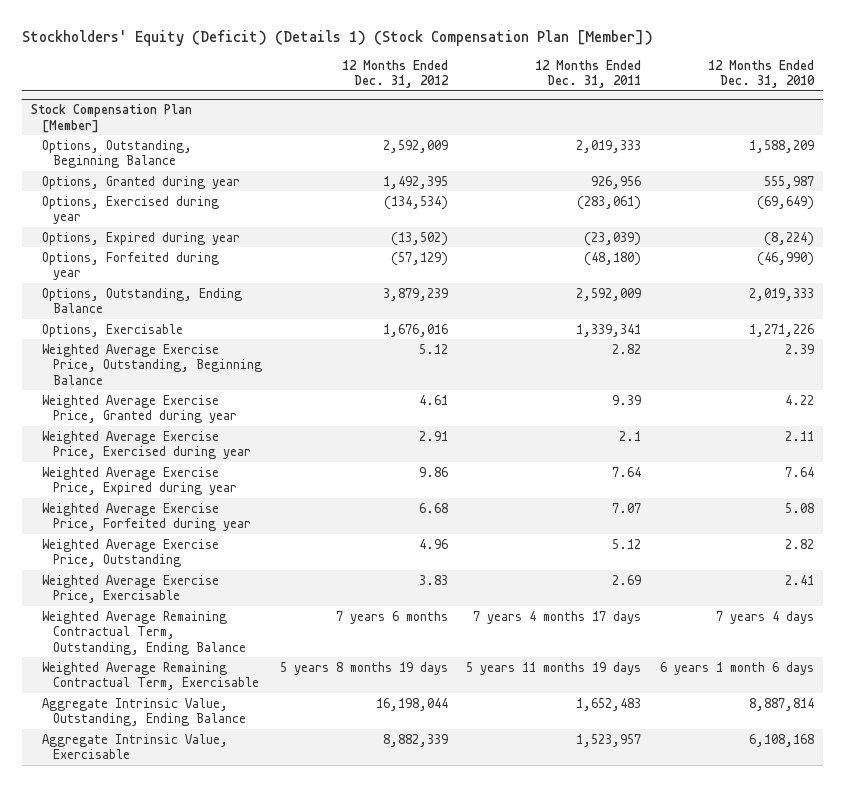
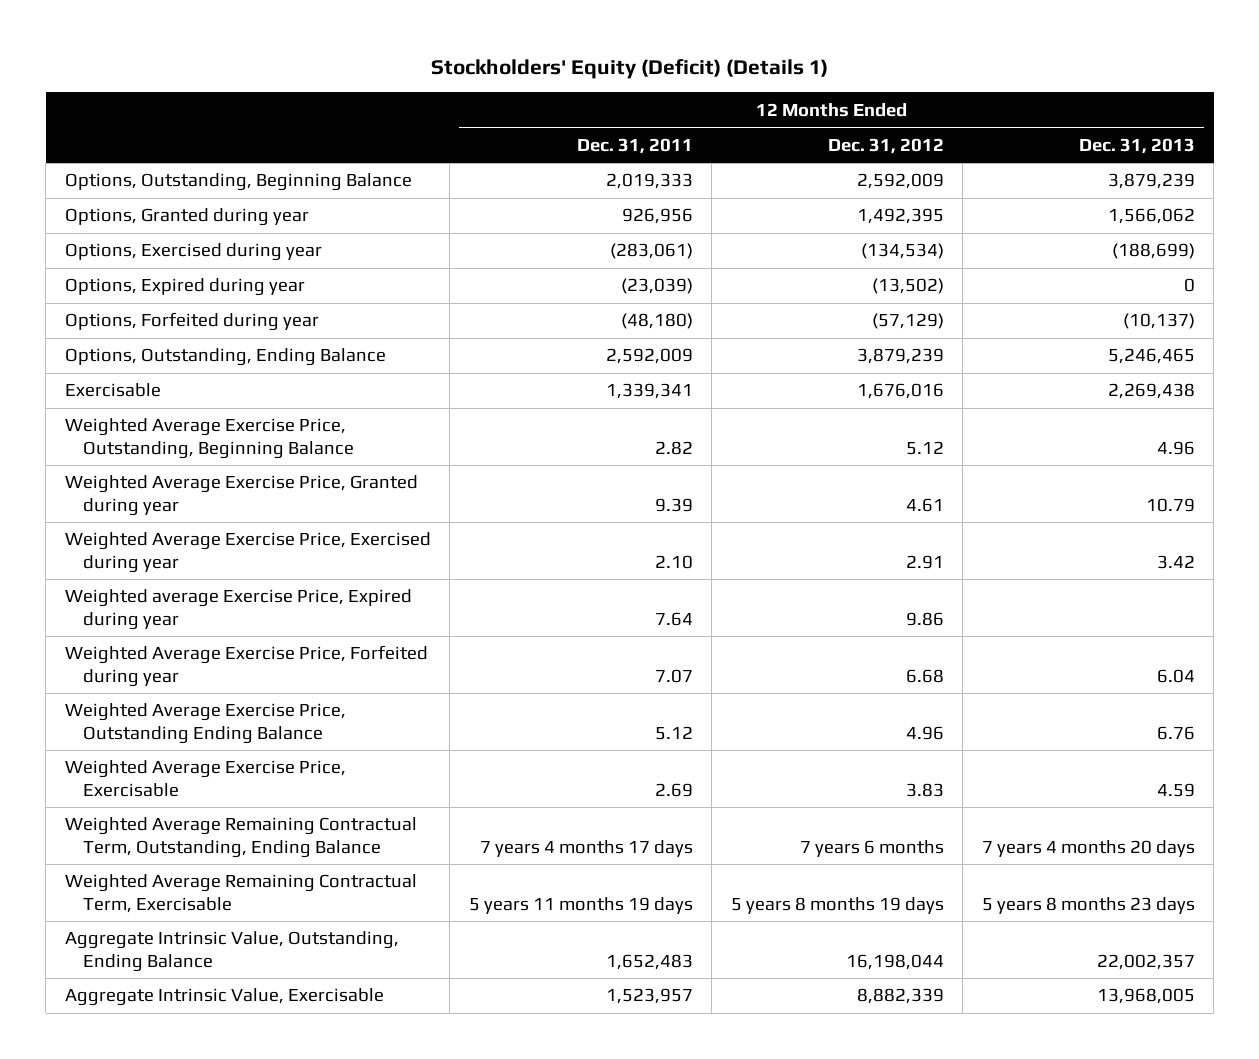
[22,30,654,47] Stockholders' Equity (Deficit) (Details 1) (Stock Compensation Plan [Member]) -> [430,59,828,80] Stockholders' Equity (Deficit) (Details 1)
[707,59,815,89] 12 Months Ended Dec. 31, 2010 -> none
none -> [1078,137,1195,154] Dec. 31, 2013
[31,104,193,133] Stock Compensation Plan [Member] -> none
[41,323,183,337] Options, Exercisable -> [64,383,161,398] Exercisable
[619,430,642,441] 2.1 -> [654,554,693,569] 2.10
[41,466,237,496] Weighted Average Exercise Price, Expired during year -> [64,589,412,630] Weighted average Exercise Price, Expired during year
[41,538,219,568] Weighted Average Exercise Price, Outstanding -> [64,703,346,744] Weighted Average Exercise Price, Outstanding Ending Balance

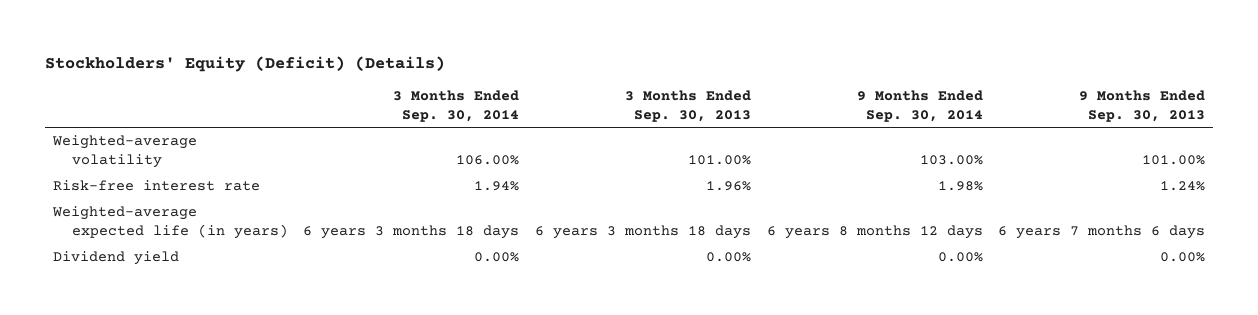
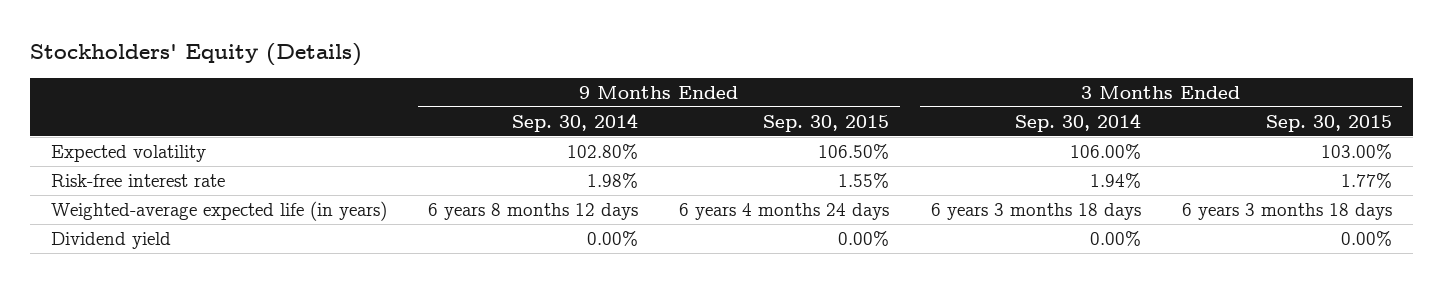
[45,56,446,73] Stockholders' Equity (Deficit) (Details) -> [29,43,362,67] Stockholders' Equity (Details)
[624,90,751,122] 3 Months Ended Sep. 30, 2013 -> none
[1079,90,1206,122] 9 Months Ended Sep. 30, 2013 -> none
none -> [763,114,890,132] Sep. 30, 2015
none -> [1265,114,1392,132] Sep. 30, 2015
[51,135,197,168] Weighted-average volatility -> [50,144,206,162] Expected volatility
[919,154,983,165] 103.00% -> [566,143,638,159] 102.80%

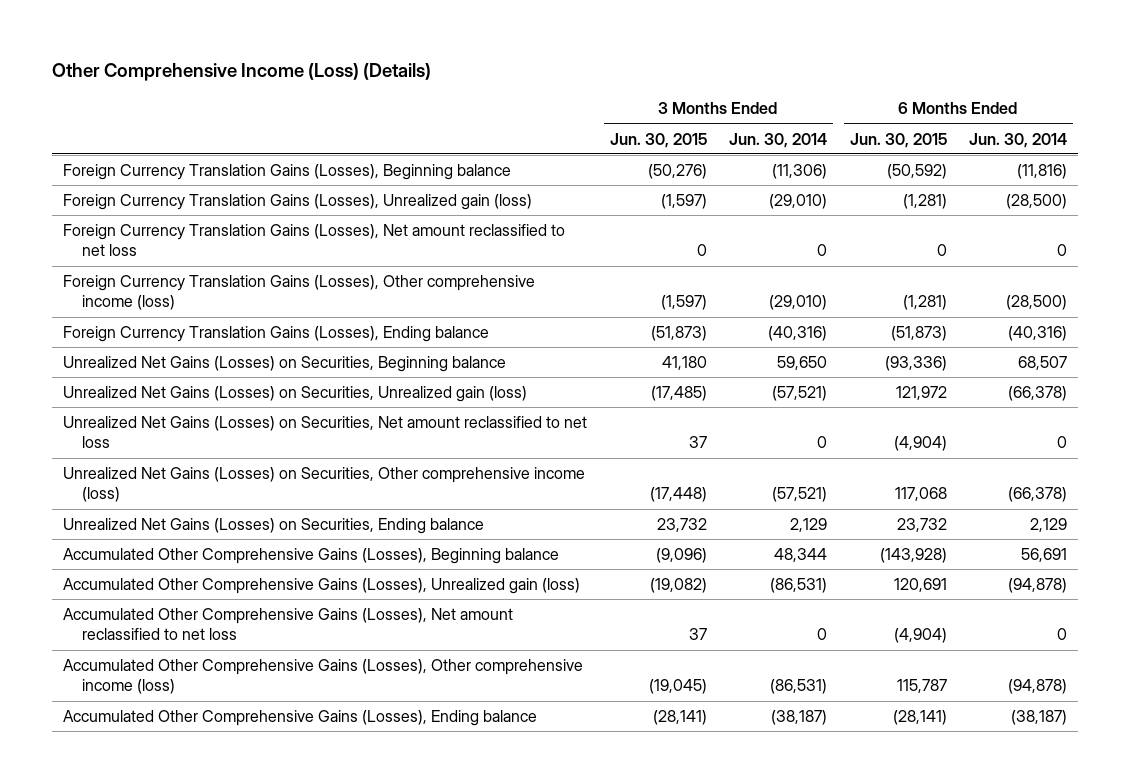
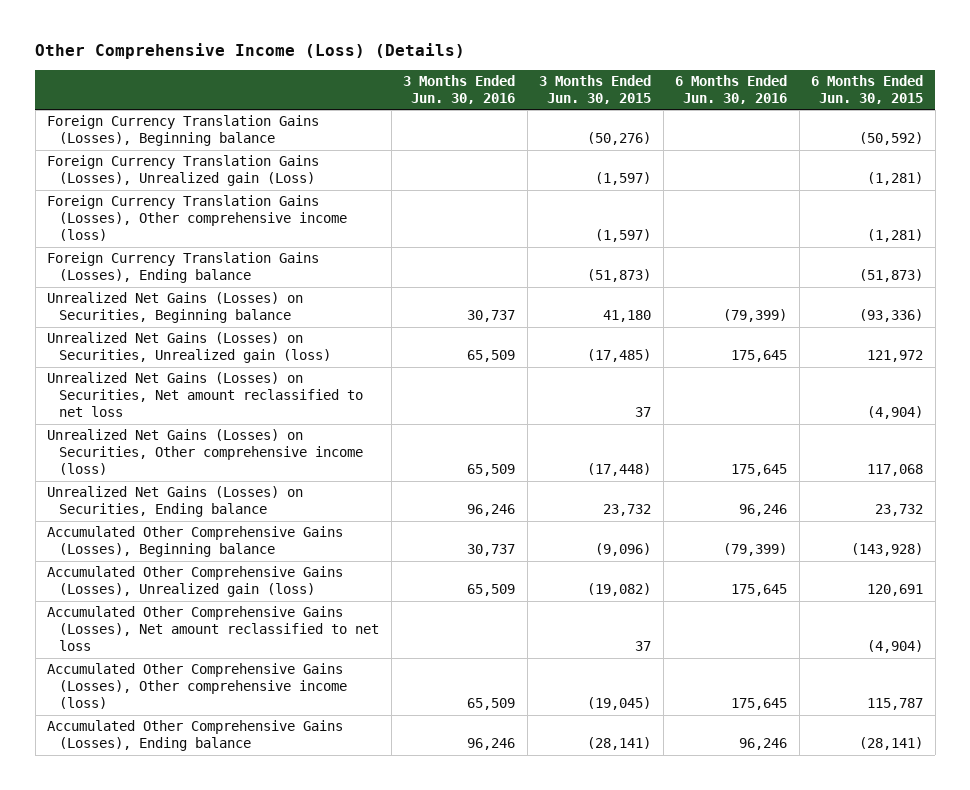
[729,132,828,148] Jun. 30, 2014 -> none
[968,132,1067,148] Jun. 30, 2014 -> none
none -> [403,75,516,104] 3 Months Ended Jun. 30, 2016
none -> [675,75,788,104] 6 Months Ended Jun. 30, 2016
[63,224,566,257] Foreign Currency Translation Gains (Losses), Net amount reclassified to net loss -> none
[63,194,533,211] Foreign Currency Translation Gains (Losses), Unrealized gain (loss) -> [47,155,320,187] Foreign Currency Translation Gains (Losses), Unrealized gain (Loss)

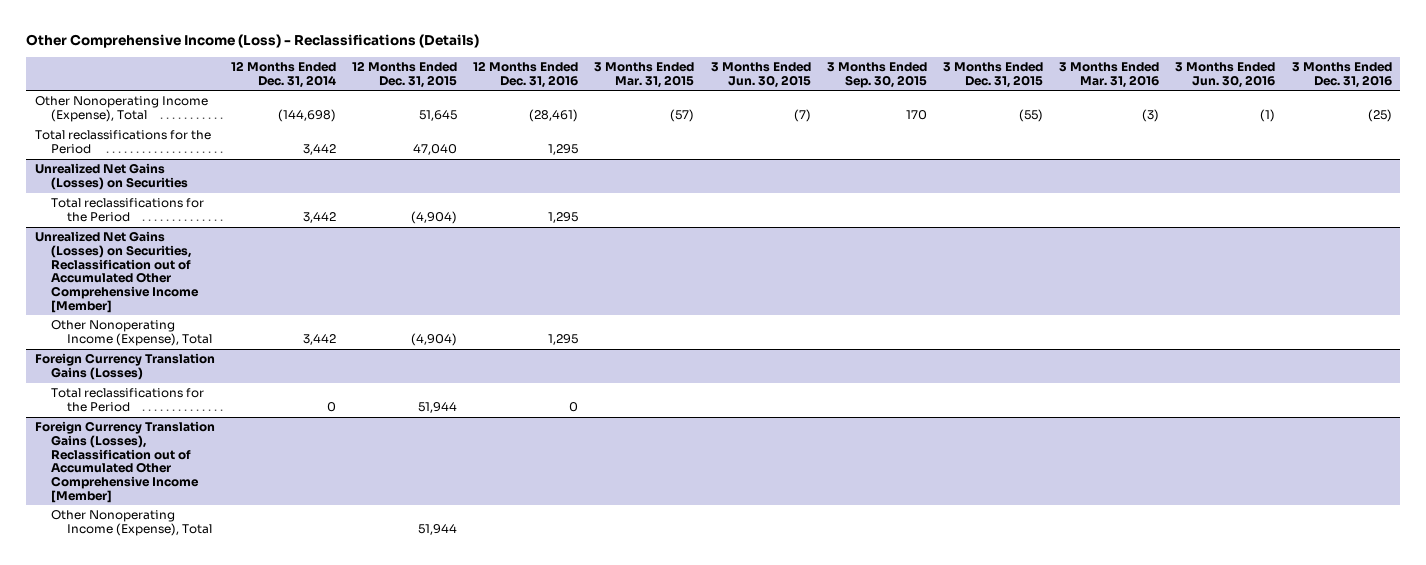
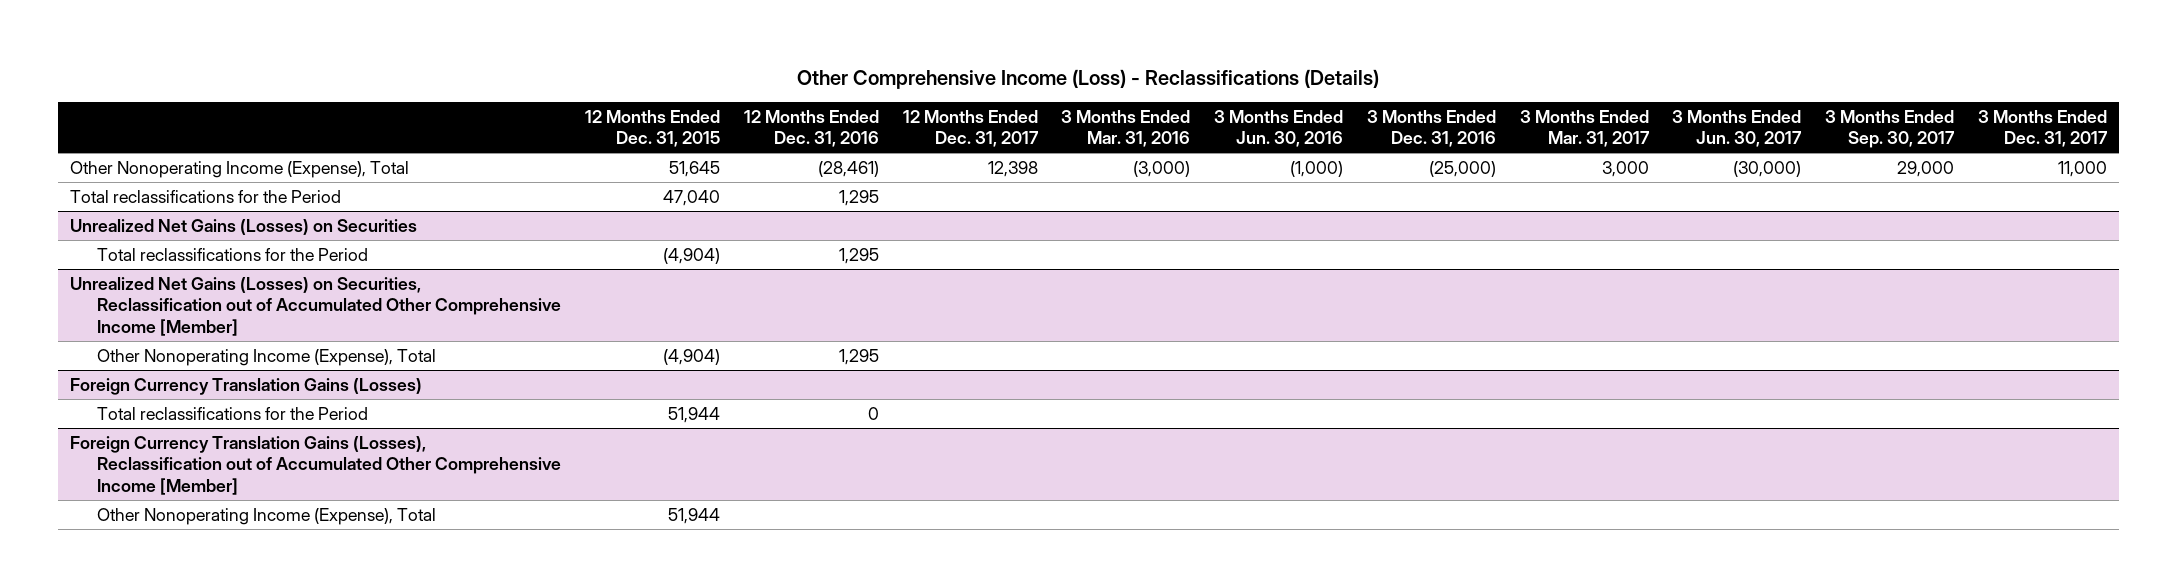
[230,61,336,88] 12 Months Ended Dec. 31, 2014 -> none
[594,62,695,88] 3 Months Ended Mar. 31, 2015 -> none
[710,62,811,88] 3 Months Ended Jun. 30, 2015 -> none
[826,62,927,88] 3 Months Ended Sep. 30, 2015 -> none
[943,62,1044,88] 3 Months Ended Dec. 31, 2015 -> none
none -> [902,109,1039,148] 12 Months Ended Dec. 31, 2017
none -> [1519,109,1650,148] 3 Months Ended Mar. 31, 2017
none -> [1672,109,1803,148] 3 Months Ended Jun. 30, 2017
none -> [1825,109,1956,149] 3 Months Ended Sep. 30, 2017
none -> [1977,109,2108,148] 3 Months Ended Dec. 31, 2017
[1142,109,1160,123] (3) -> [1133,160,1191,177] (3,000)
[1260,109,1276,123] (1) -> [1290,160,1344,177] (1,000)
[1367,109,1392,123] (25) -> [1428,160,1496,177] (25,000)

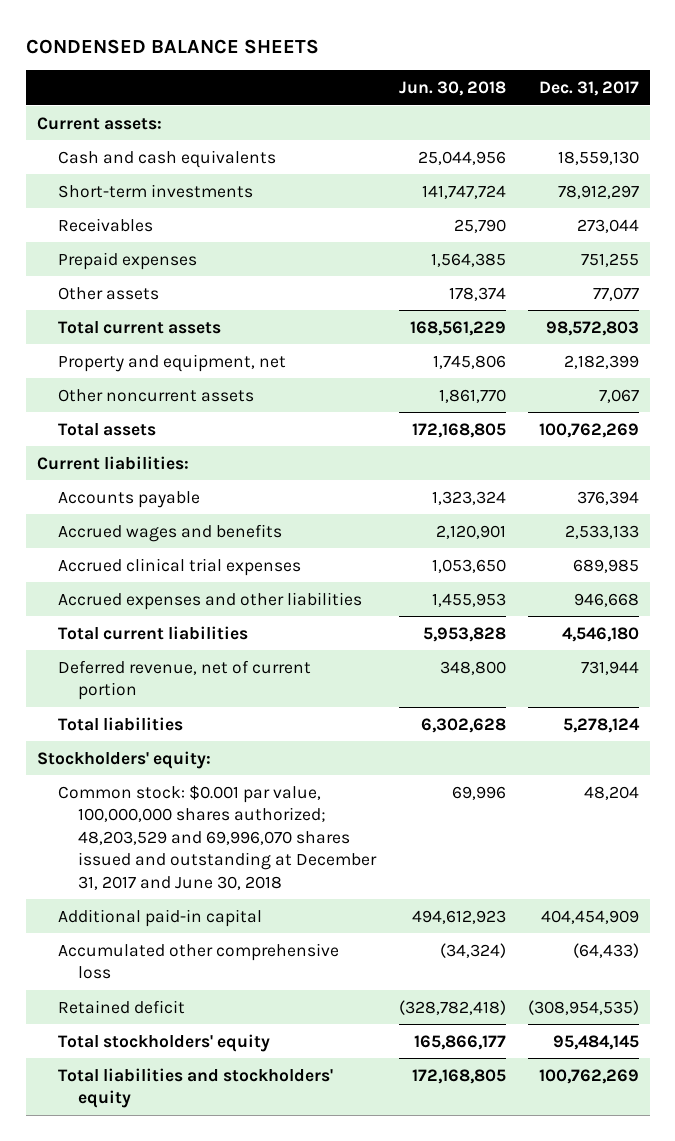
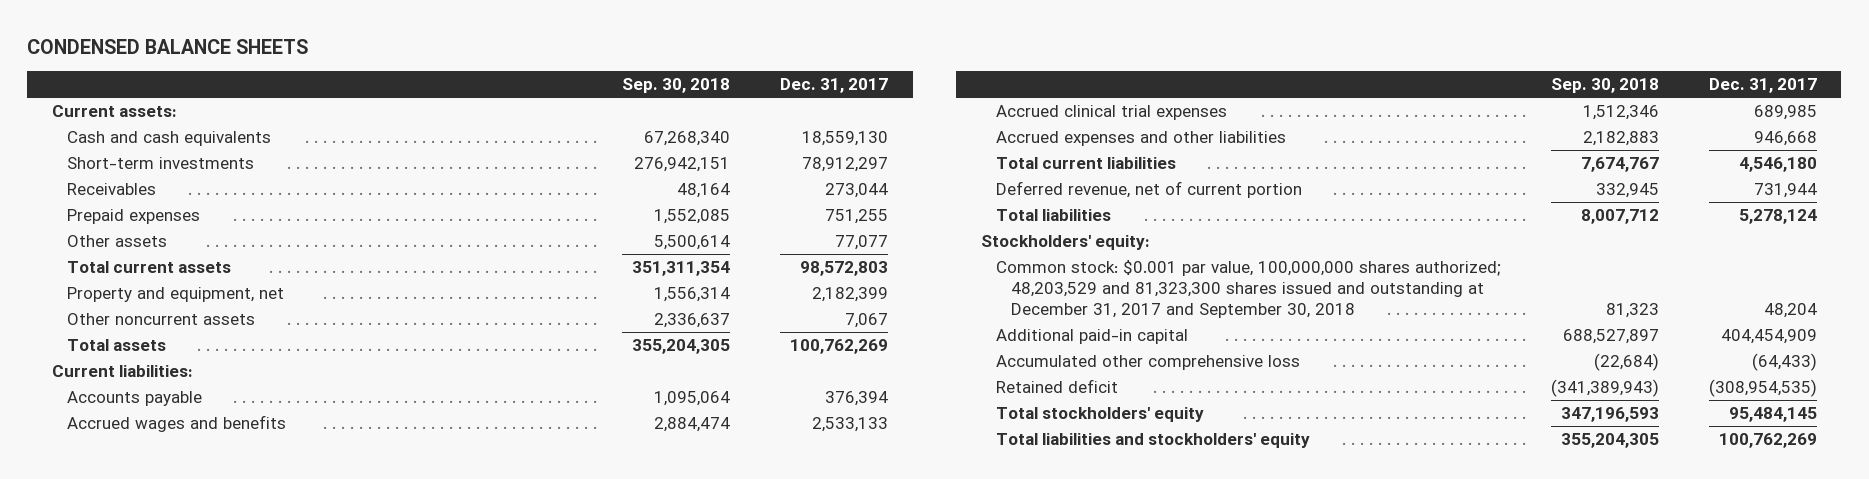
[398,80,506,96] Jun. 30, 2018 -> none
none -> [622,78,731,94] Sep. 30, 2018
[57,784,378,890] Common stock: $0.001 par value, 100,000,000 shares authorized; 48,203,529 and 69,996,070 shares issued and outstanding at December 31, 2017 and June 30, 2018 -> [995,260,1501,319] Common stock: $0.001 par value, 100,000,000 shares authorized; 48,203,529 and 81,323,300 shares issued and outstanding at December 31, 2017 and September 30, 2018

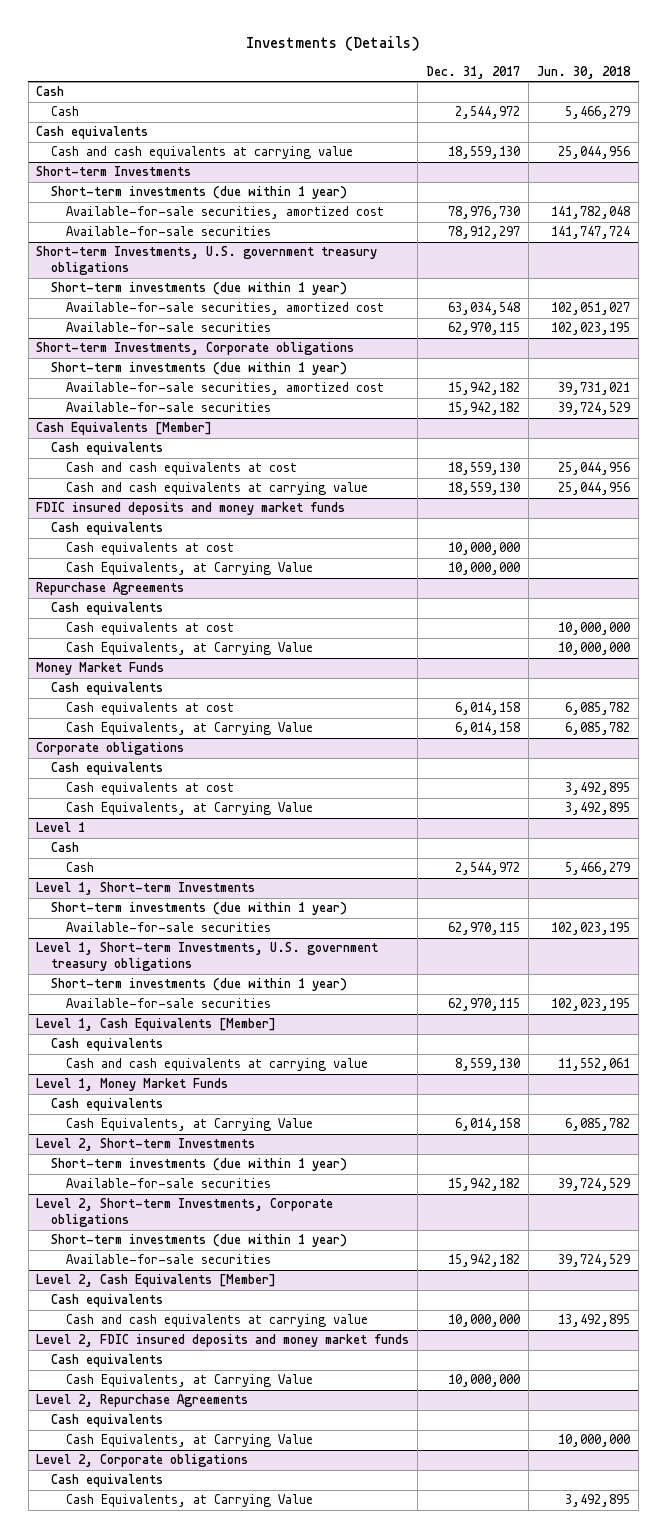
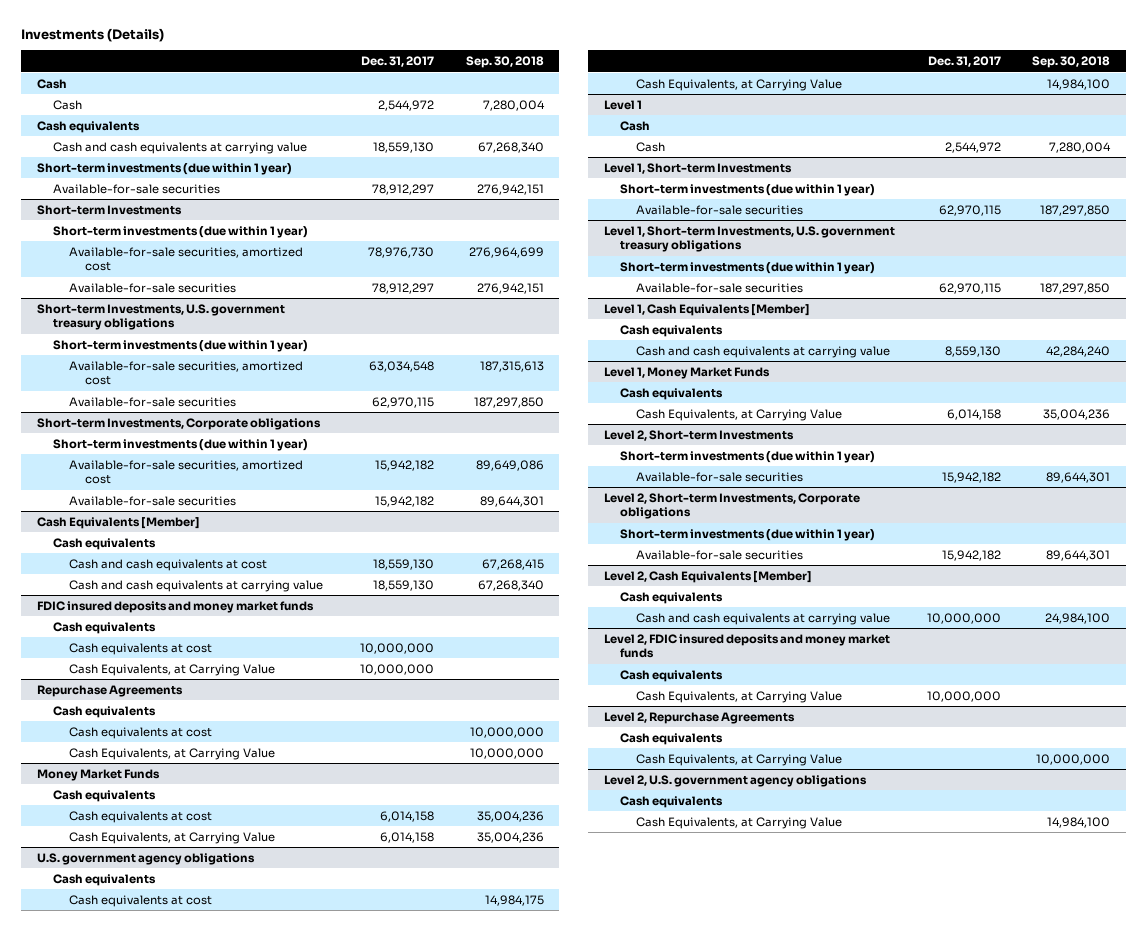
[537,65,632,79] Jun. 30, 2018 -> none
none -> [465,56,544,69] Sep. 30, 2018
none -> [37,162,293,175] Short-term investments (due within 1 year)
none -> [53,183,221,194] Available-for-sale securities
[36,742,185,756] Corporate obligations -> none
none -> [37,852,256,865] U.S. government agency obligations
[36,1454,249,1468] Level 2, Corporate obligations -> none
none -> [603,774,867,787] Level 2, U.S. government agency obligations

